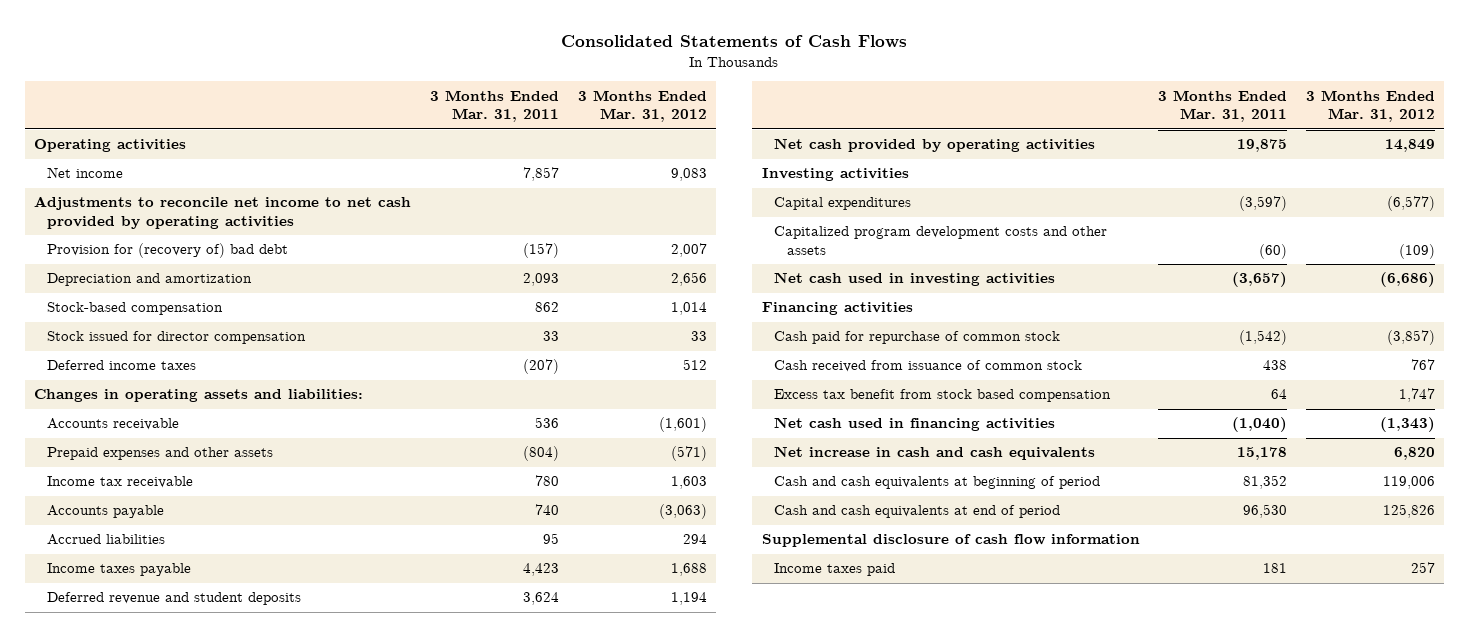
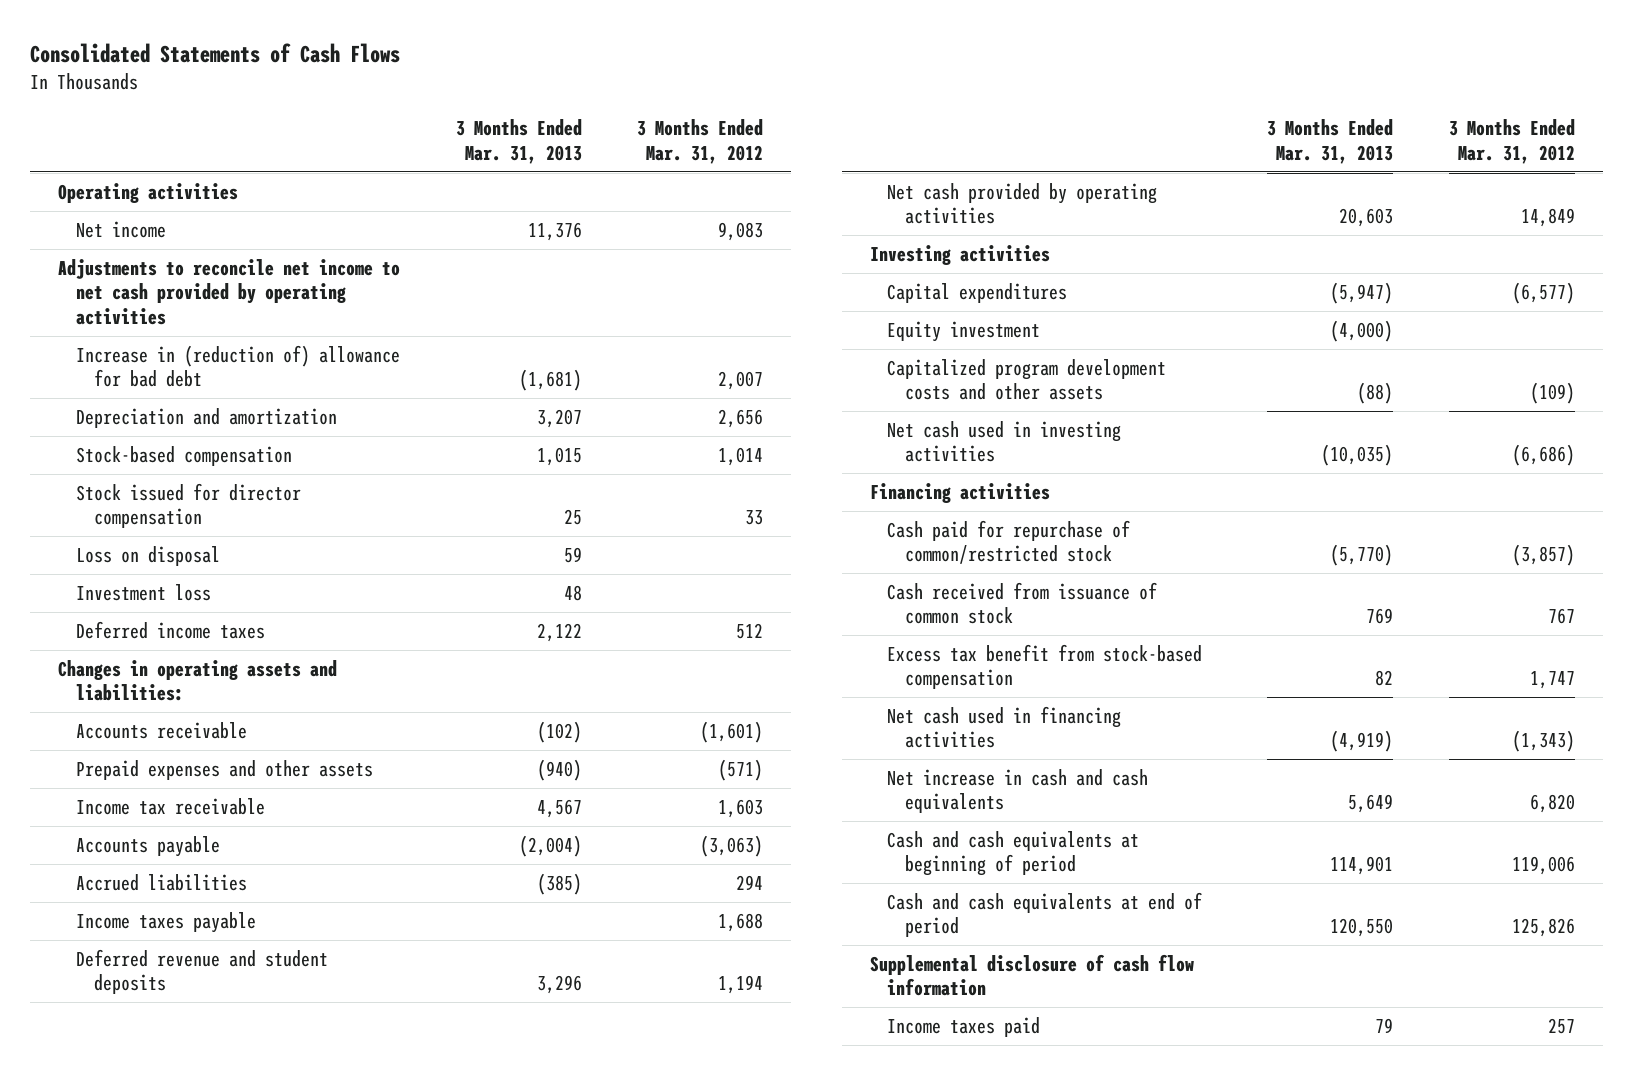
[430,89,560,123] 3 Months Ended Mar. 31, 2011 -> none
none -> [455,119,582,164] 3 Months Ended Mar. 31, 2013
[46,243,288,259] Provision for (recovery of) bad debt -> none
none -> [76,345,401,388] Increase in (reduction of) allowance for bad debt
none -> [76,546,221,567] Loss on disposal
none -> [76,584,212,602] Investment loss
none -> [887,321,1041,343] Equity investment
[774,331,1061,345] Cash paid for repurchase of common stock -> [887,520,1131,565] Cash paid for repurchase of common/restricted stock
[774,389,1112,403] Excess tax benefit from stock based compensation -> [887,644,1203,690] Excess tax benefit from stock-based compensation

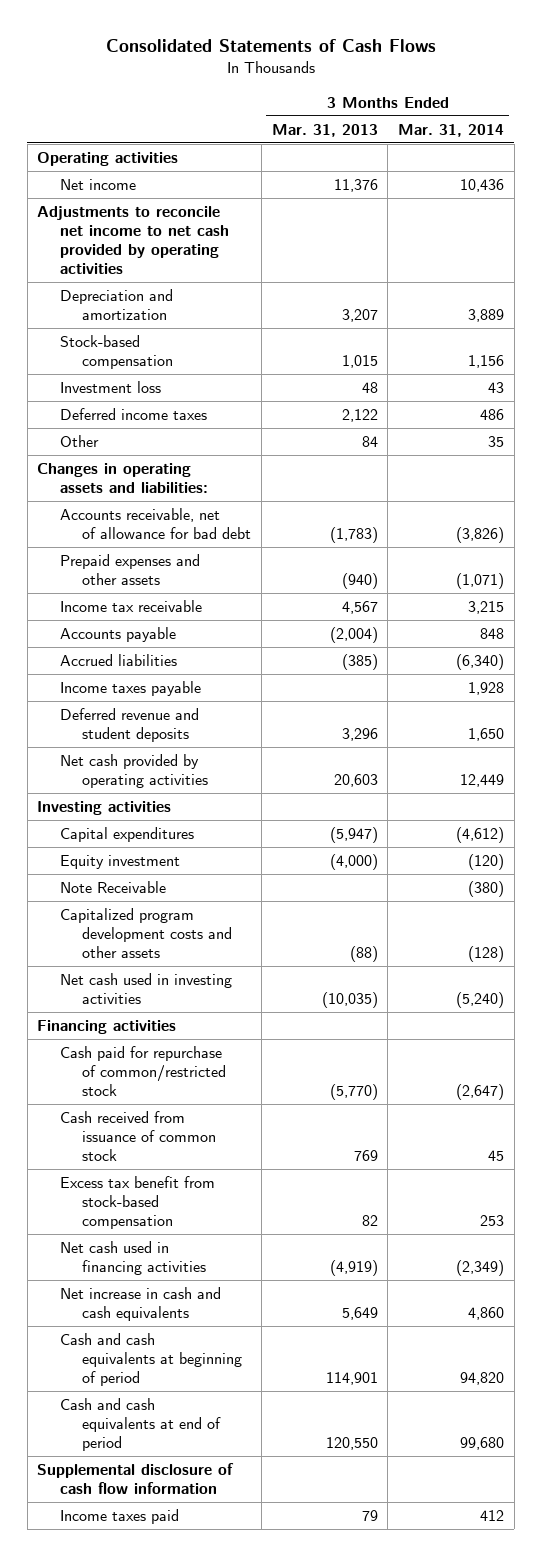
[637,119,764,164] 3 Months Ended Mar. 31, 2012 -> none
none -> [398,123,505,137] Mar. 31, 2014
[76,345,401,388] Increase in (reduction of) allowance for bad debt -> none
[76,483,302,529] Stock issued for director compensation -> none
[76,546,221,567] Loss on disposal -> none
none -> [59,435,99,448] Other
[76,722,248,740] Accounts receivable -> [59,508,252,540] Accounts receivable, net of allowance for bad debt
[536,721,582,744] (102) -> [329,527,378,544] (1,783)
none -> [59,881,166,894] Note Receivable

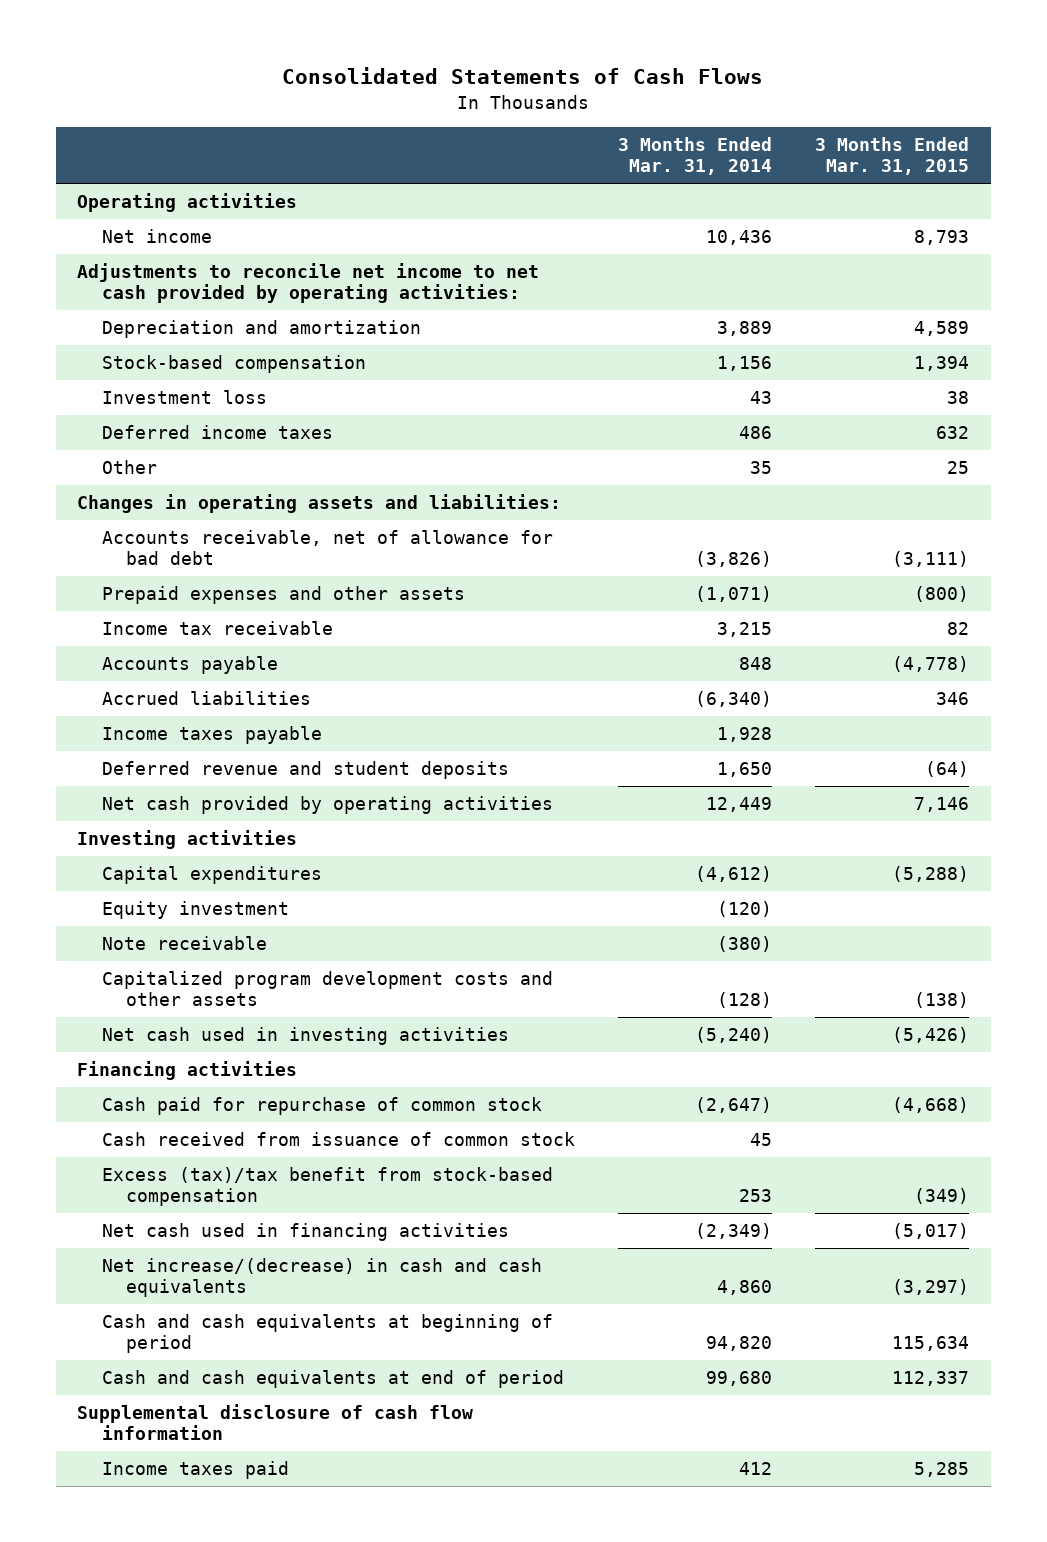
[271,123,378,137] Mar. 31, 2013 -> none
none -> [815,137,970,176] 3 Months Ended Mar. 31, 2015
[37,206,229,275] Adjustments to reconcile net income to net cash provided by operating activities -> [77,263,540,304] Adjustments to reconcile net income to net cash provided by operating activities:
[59,881,166,894] Note Receivable -> [101,936,267,951] Note receivable
[59,1046,227,1097] Cash paid for repurchase of common/restricted stock -> [101,1097,542,1116] Cash paid for repurchase of common stock
[59,1176,215,1230] Excess tax benefit from stock-based compensation -> [101,1167,553,1207] Excess (tax)/tax benefit from stock-based compensation
[59,1287,221,1322] Net increase in cash and cash equivalents -> [101,1258,542,1298] Net increase/(decrease) in cash and cash equivalents

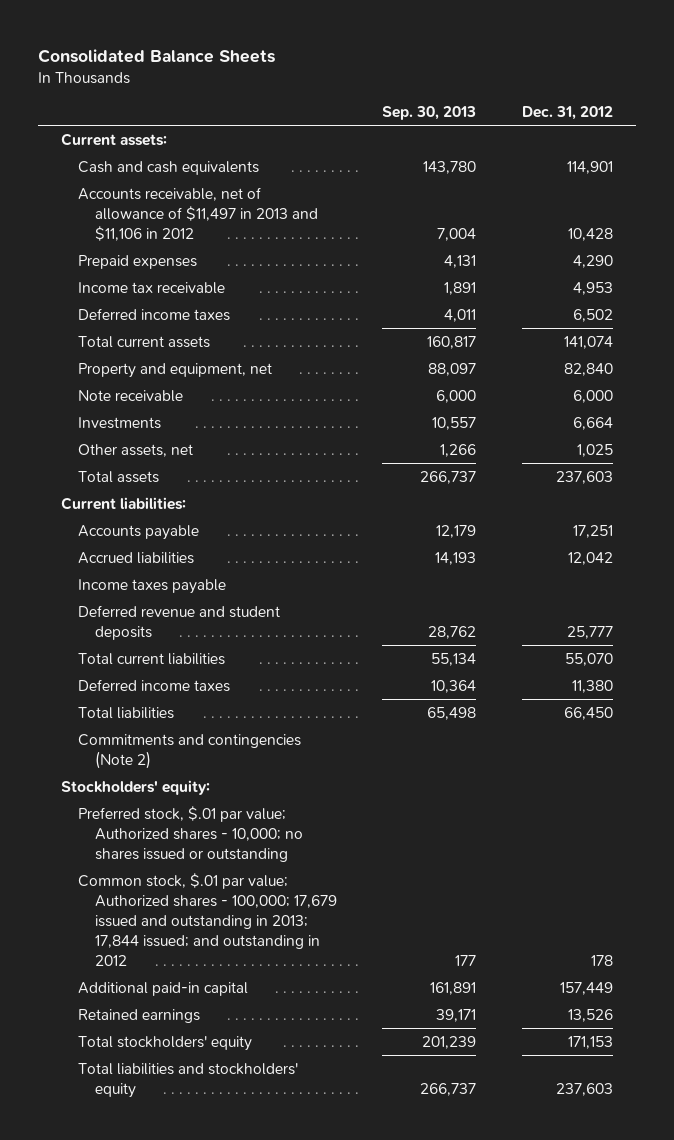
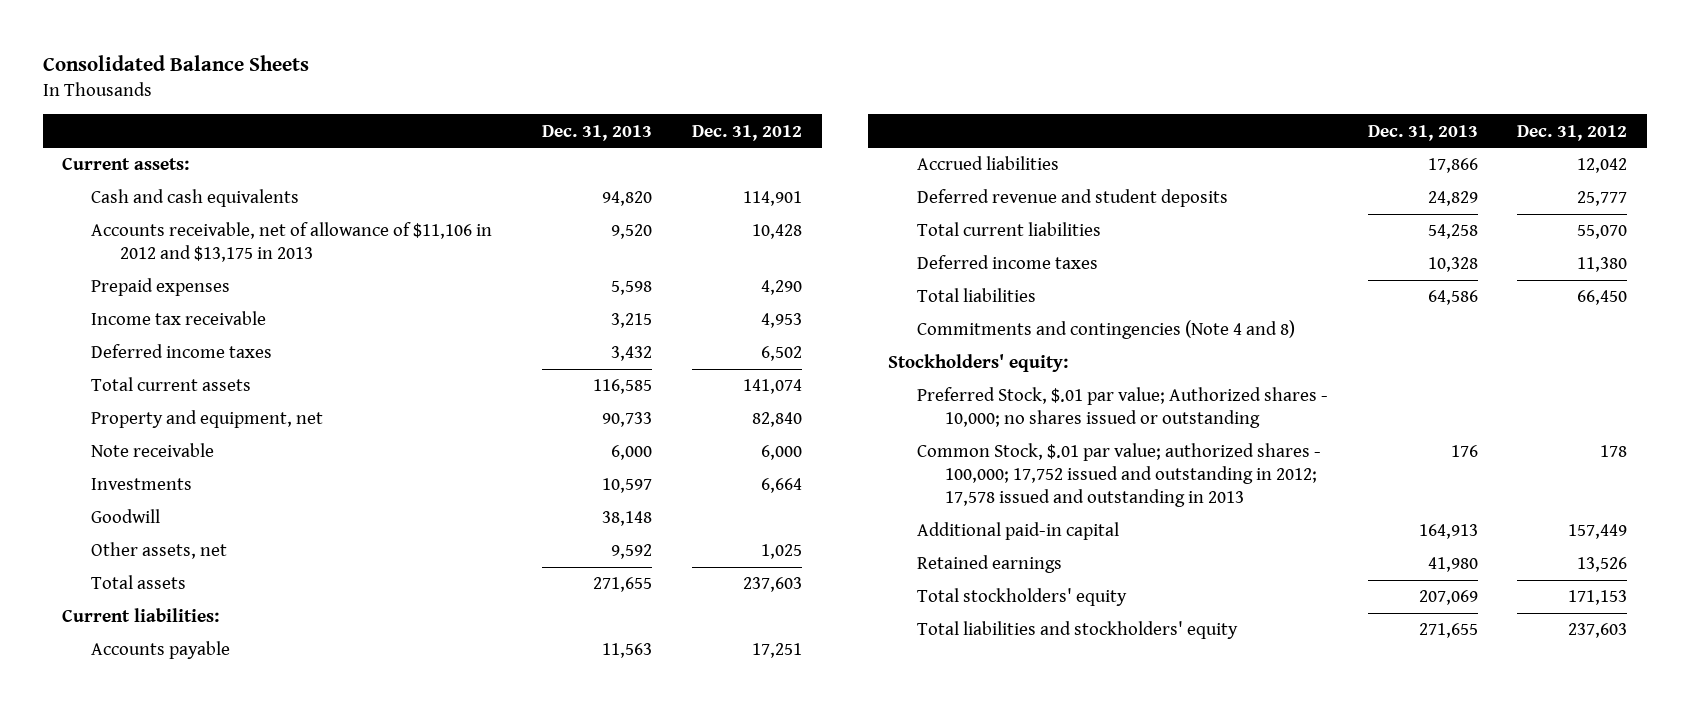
[382,106,477,121] Sep. 30, 2013 -> none
none -> [542,124,653,141] Dec. 31, 2013
[77,186,318,241] Accounts receivable, net of allowance of $11,497 in 2013 and $11,106 in 2012 -> [91,222,493,263] Accounts receivable, net of allowance of $11,106 in 2012 and $13,175 in 2013
none -> [91,509,161,524] Goodwill
[77,578,226,594] Income taxes payable -> none
[77,733,301,769] Commitments and contingencies (Note 2) -> [916,320,1295,340] Commitments and contingencies (Note 4 and 8)
[77,805,303,862] Preferred stock, $.01 par value; Authorized shares - 10,000; no shares issued or outstanding -> [916,387,1328,429] Preferred Stock, $.01 par value; Authorized shares - 10,000; no shares issued or outstanding
[77,872,337,966] Common stock, $.01 par value; Authorized shares - 100,000; 17,679 issued and outstanding in 2013; 17,844 issued; and outstanding in 2012 -> [916,443,1321,508] Common Stock, $.01 par value; authorized shares - 100,000; 17,752 issued and outstanding in 2012; 17,578 issued and outstanding in 2013

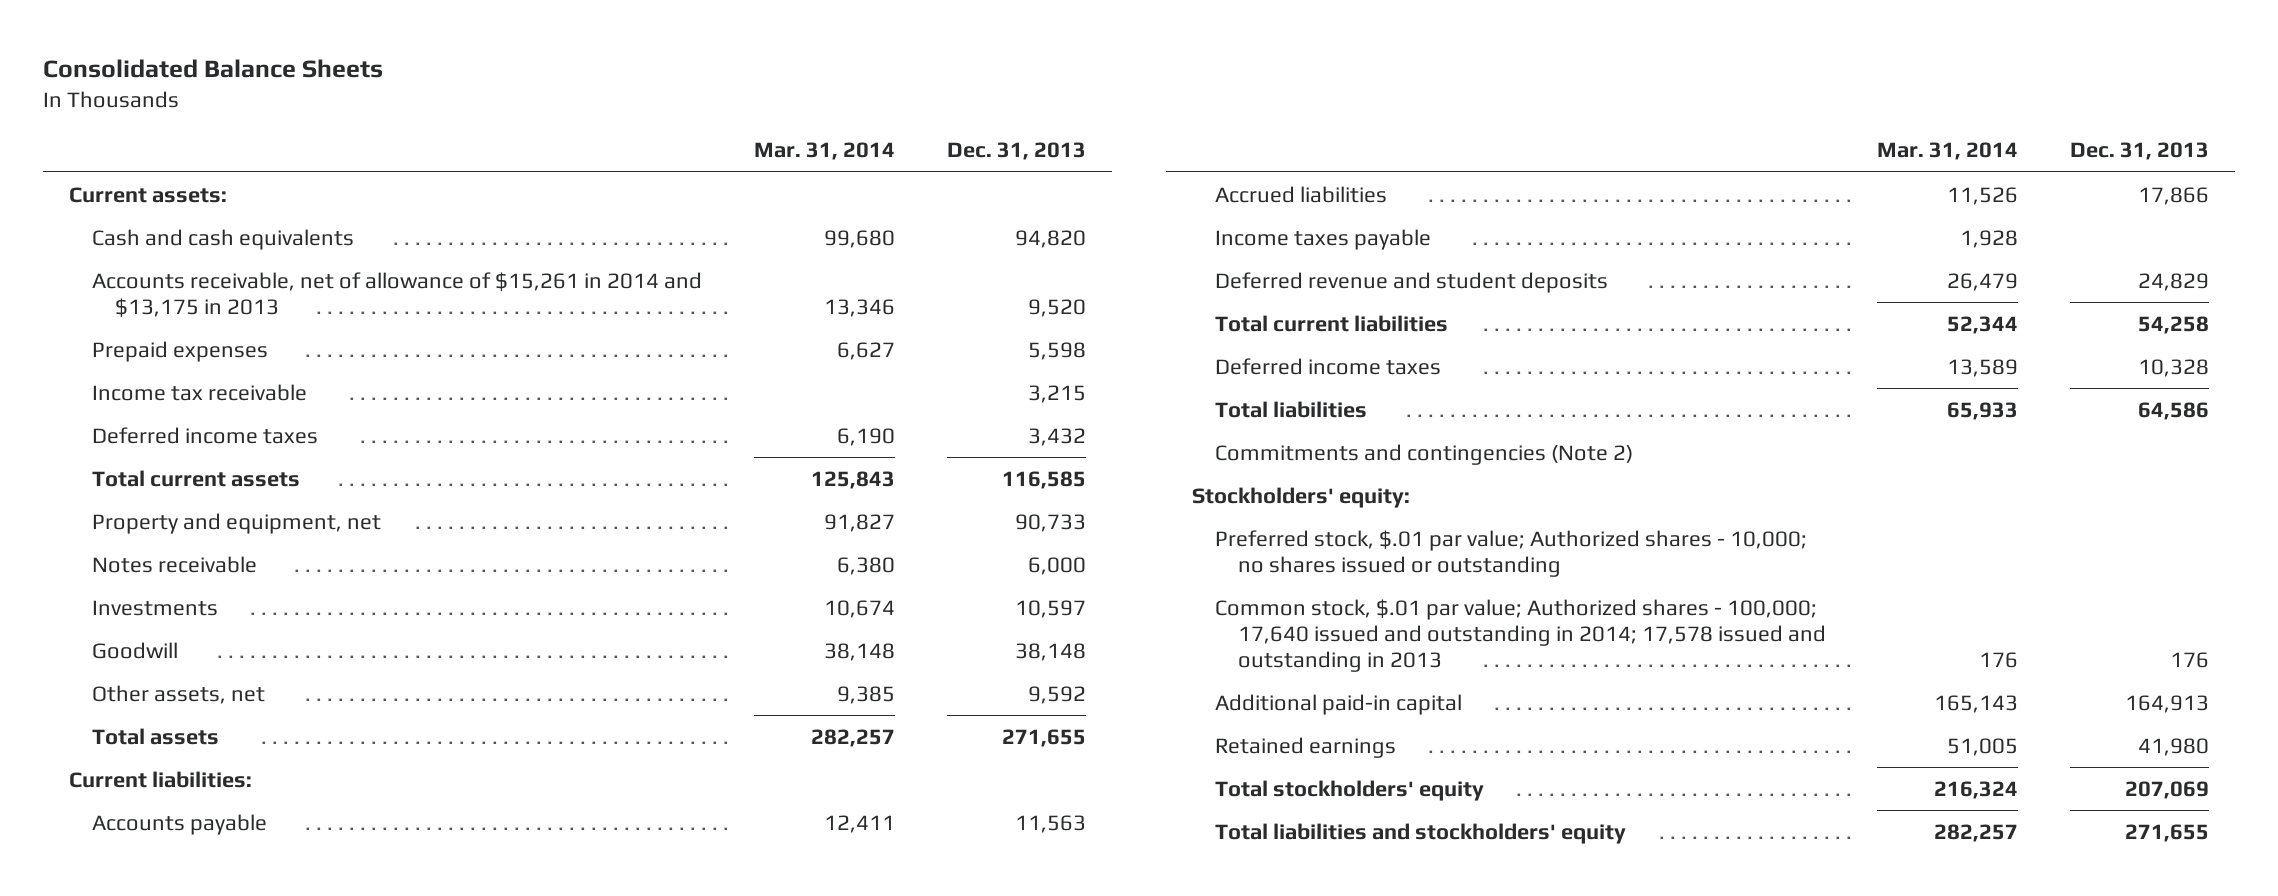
[692,124,803,141] Dec. 31, 2012 -> none
none -> [754,142,896,161] Mar. 31, 2014
[91,222,493,263] Accounts receivable, net of allowance of $11,106 in 2012 and $13,175 in 2013 -> [91,271,702,318] Accounts receivable, net of allowance of $15,261 in 2014 and $13,175 in 2013
[91,443,215,458] Note receivable -> [91,555,257,573] Notes receivable
none -> [1215,228,1432,250] Income taxes payable
[916,320,1295,340] Commitments and contingencies (Note 4 and 8) -> [1215,443,1634,465] Commitments and contingencies (Note 2)
[916,387,1328,429] Preferred Stock, $.01 par value; Authorized shares - 10,000; no shares issued or outstanding -> [1215,529,1808,577] Preferred stock, $.01 par value; Authorized shares - 10,000; no shares issued or outstanding
[916,443,1321,508] Common Stock, $.01 par value; authorized shares - 100,000; 17,752 issued and outstanding in 2012; 17,578 issued and outstanding in 2013 -> [1215,598,1826,673] Common stock, $.01 par value; Authorized shares - 100,000; 17,640 issued and outstanding in 2014; 17,578 issued and outstanding in 2013

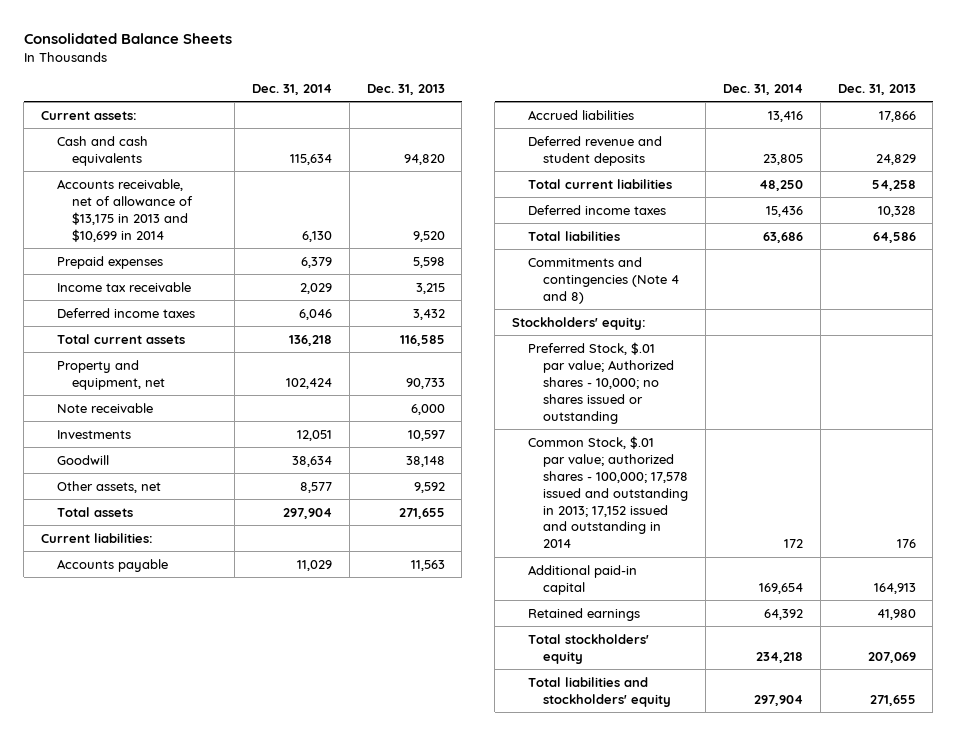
[754,142,896,161] Mar. 31, 2014 -> none
none -> [252,83,333,95] Dec. 31, 2014
[91,271,702,318] Accounts receivable, net of allowance of $15,261 in 2014 and $13,175 in 2013 -> [56,178,194,242] Accounts receivable, net of allowance of $13,175 in 2013 and $10,699 in 2014
[91,555,257,573] Notes receivable -> [56,402,153,413] Note receivable
[1215,228,1432,250] Income taxes payable -> none
[1215,443,1634,465] Commitments and contingencies (Note 2) -> [527,256,680,304] Commitments and contingencies (Note 4 and 8)
[1215,529,1808,577] Preferred stock, $.01 par value; Authorized shares - 10,000; no shares issued or outstanding -> [527,341,675,424] Preferred Stock, $.01 par value; Authorized shares - 10,000; no shares issued or outstanding
[1215,598,1826,673] Common stock, $.01 par value; Authorized shares - 100,000; 17,640 issued and outstanding in 2014; 17,578 issued and outstanding in 2013 -> [527,435,689,549] Common Stock, $.01 par value; authorized shares - 100,000; 17,578 issued and outstanding in 2013; 17,152 issued and outstanding in 2014

